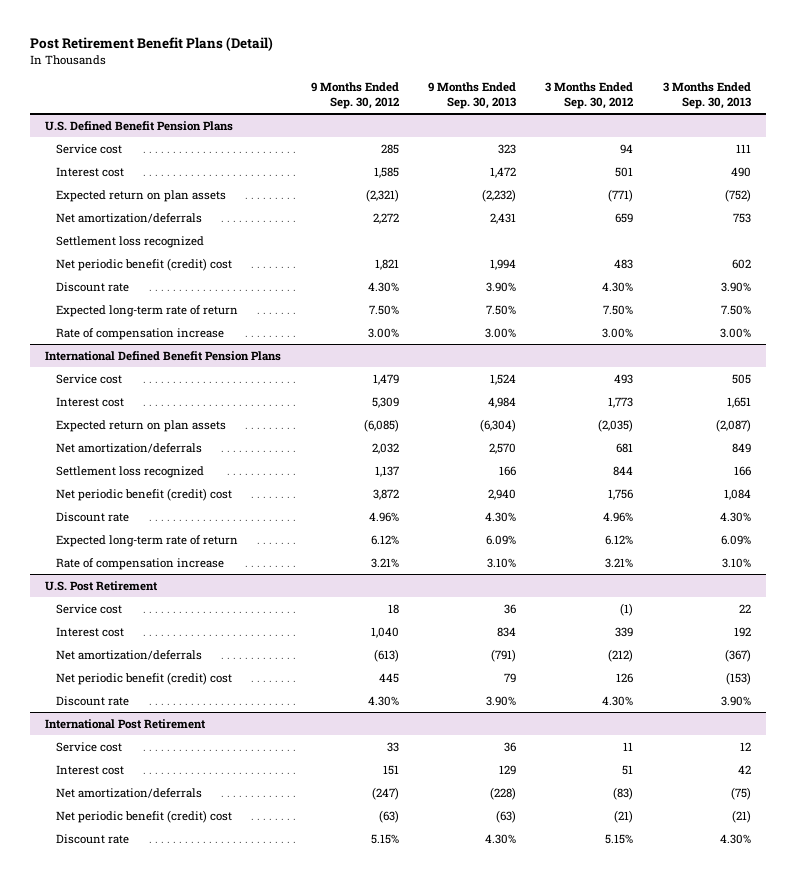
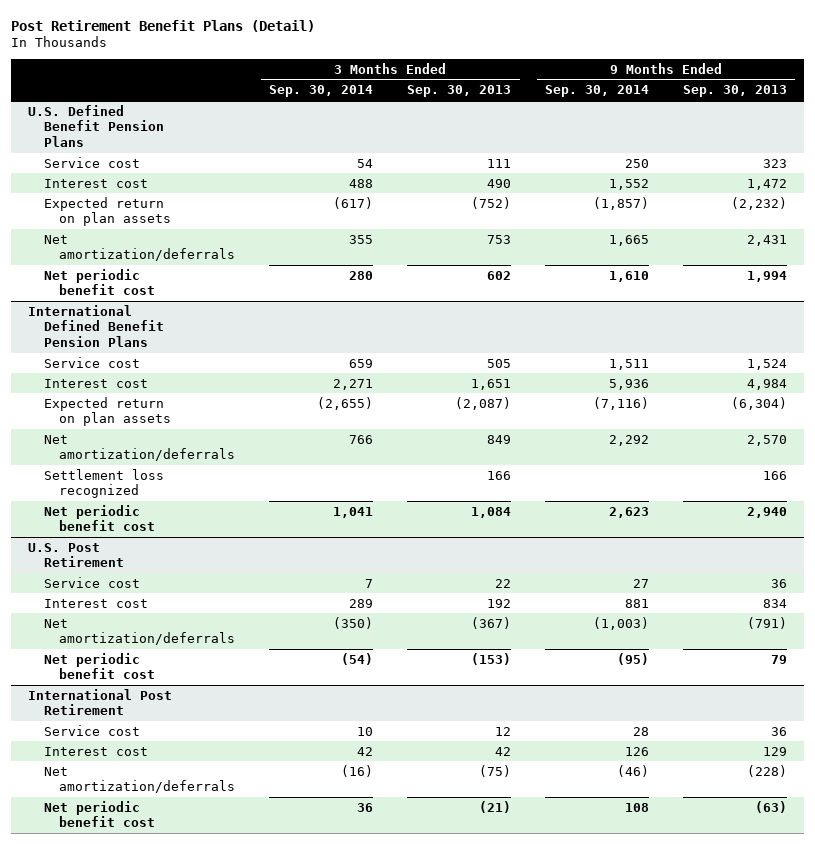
[310,82,399,109] 9 Months Ended Sep. 30, 2012 -> none
[545,82,634,109] 3 Months Ended Sep. 30, 2012 -> none
none -> [269,85,374,98] Sep. 30, 2014
none -> [545,85,650,98] Sep. 30, 2014
[55,235,204,248] Settlement loss recognized -> none
[55,281,129,292] Discount rate -> none
[55,304,238,317] Expected long-term rate of return -> none
[55,327,224,340] Rate of compensation increase -> none
[55,257,232,271] Net periodic benefit (credit) cost -> [43,268,156,296] Net periodic benefit cost
[55,511,129,522] Discount rate -> none
[55,534,238,547] Expected long-term rate of return -> none
[55,557,224,570] Rate of compensation increase -> none
[55,487,232,501] Net periodic benefit (credit) cost -> [43,504,156,532] Net periodic benefit cost
[55,695,129,706] Discount rate -> none
[55,671,232,685] Net periodic benefit (credit) cost -> [43,652,156,680] Net periodic benefit cost
[55,833,129,844] Discount rate -> none
[55,809,232,823] Net periodic benefit (credit) cost -> [43,800,156,828] Net periodic benefit cost

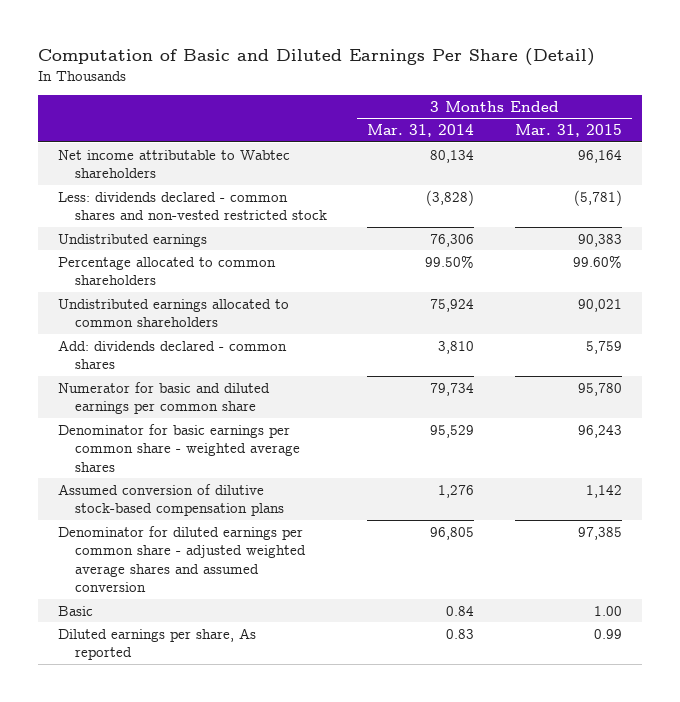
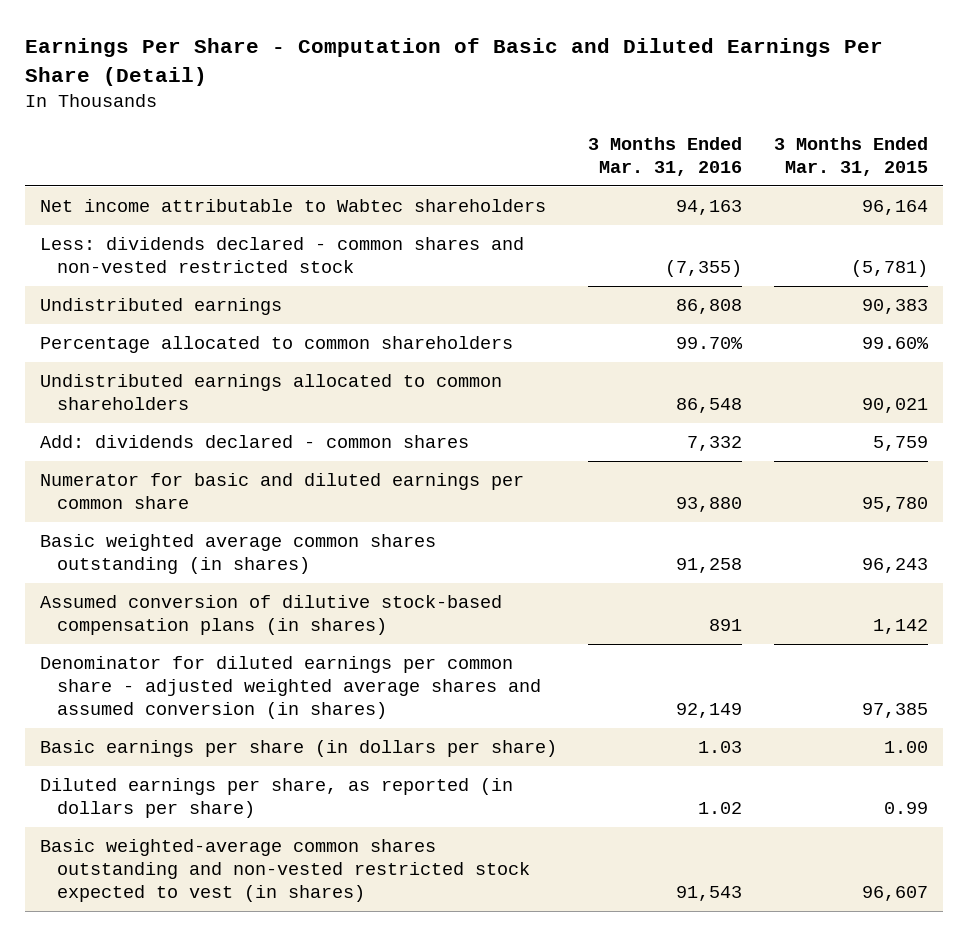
[37,47,595,66] Computation of Basic and Diluted Earnings Per Share (Detail) -> [24,38,883,86] Earnings Per Share - Computation of Basic and Diluted Earnings Per Share (Detail)
[367,124,475,138] Mar. 31, 2014 -> none
none -> [588,136,743,176] 3 Months Ended Mar. 31, 2016
[57,423,301,472] Denominator for basic earnings per common share - weighted average shares -> [40,533,437,574] Basic weighted average common shares outstanding (in shares)
[57,483,285,517] Assumed conversion of dilutive stock-based compensation plans -> [40,594,503,635] Assumed conversion of dilutive stock-based compensation plans (in shares)
[57,525,307,593] Denominator for diluted earnings per common share - adjusted weighted average shares and assumed conversion -> [40,655,541,719] Denominator for diluted earnings per common share - adjusted weighted average shares and assumed conversion (in shares)
[57,605,93,616] Basic -> [40,739,558,757] Basic earnings per share (in dollars per share)
[57,627,256,661] Diluted earnings per share, As reported -> [40,777,514,818] Diluted earnings per share, as reported (in dollars per share)
none -> [40,838,530,902] Basic weighted-average common shares outstanding and non-vested restricted stock expected to vest (in shares)

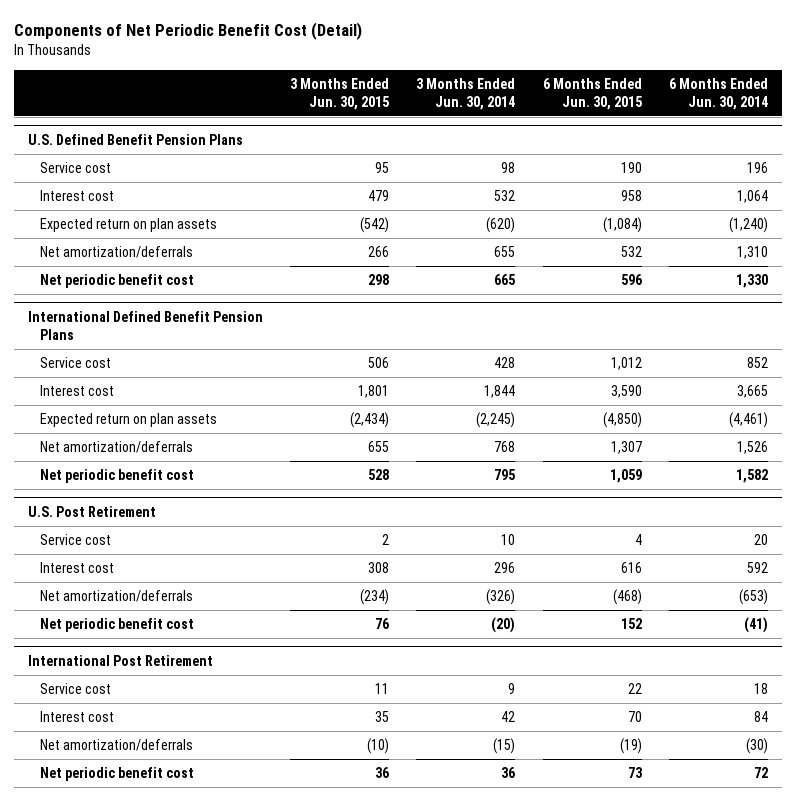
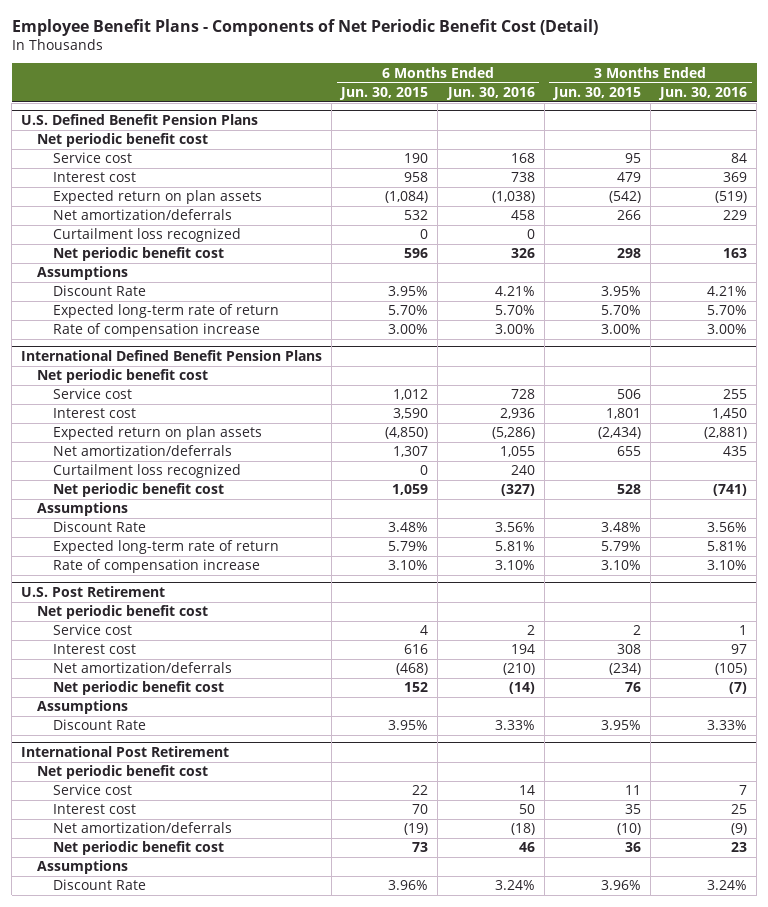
[14,22,363,41] Components of Net Periodic Benefit Cost (Detail) -> [11,19,598,37] Employee Benefit Plans - Components of Net Periodic Benefit Cost (Detail)
[416,77,516,110] 3 Months Ended Jun. 30, 2014 -> none
[668,77,768,110] 6 Months Ended Jun. 30, 2014 -> none
none -> [445,87,535,101] Jun. 30, 2016
none -> [657,87,747,101] Jun. 30, 2016
none -> [36,133,208,148] Net periodic benefit cost
none -> [52,228,241,243] Curtailment loss recognized
none -> [36,266,128,281] Assumptions
none -> [52,285,146,297] Discount Rate
none -> [52,304,279,319] Expected long-term rate of return
none -> [52,323,260,338] Rate of compensation increase
none -> [36,369,208,384] Net periodic benefit cost
none -> [52,464,241,479] Curtailment loss recognized
none -> [36,502,128,517] Assumptions
none -> [52,521,146,533] Discount Rate
none -> [52,540,279,555] Expected long-term rate of return
none -> [52,559,260,574] Rate of compensation increase
none -> [36,605,208,620] Net periodic benefit cost
none -> [36,700,128,715] Assumptions
none -> [52,719,146,731] Discount Rate
none -> [36,765,208,780] Net periodic benefit cost
none -> [36,860,128,875] Assumptions
none -> [52,879,146,891] Discount Rate

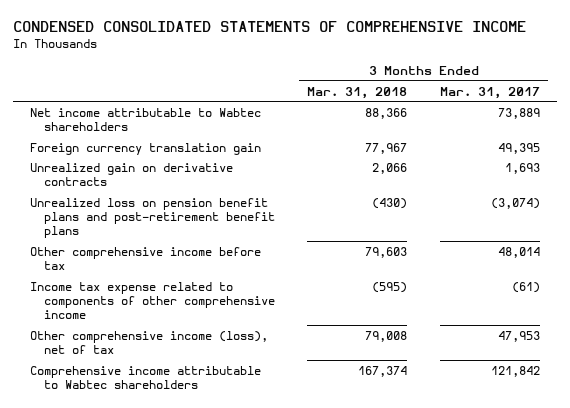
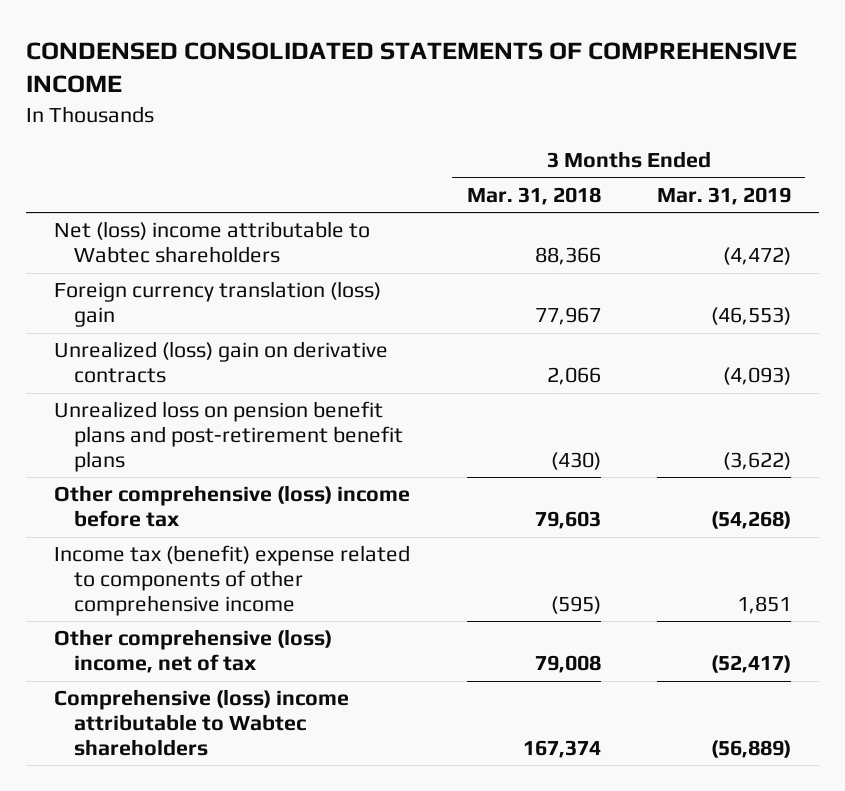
[440,86,541,99] Mar. 31, 2017 -> none
none -> [657,187,792,206] Mar. 31, 2019
[29,107,261,131] Net income attributable to Wabtec shareholders -> [53,221,370,264] Net (loss) income attributable to Wabtec shareholders
[29,142,261,155] Foreign currency translation gain -> [53,281,381,328] Foreign currency translation (loss) gain
[29,162,233,186] Unrealized gain on derivative contracts -> [53,341,388,384] Unrealized (loss) gain on derivative contracts
[29,246,261,270] Other comprehensive income before tax -> [53,485,410,528] Other comprehensive (loss) income before tax
[29,281,275,320] Income tax expense related to components of other comprehensive income -> [53,545,410,617] Income tax (benefit) expense related to components of other comprehensive income
[29,330,268,354] Other comprehensive income (loss), net of tax -> [53,629,332,674] Other comprehensive (loss) income, net of tax
[29,365,261,389] Comprehensive income attributable to Wabtec shareholders -> [53,689,349,757] Comprehensive (loss) income attributable to Wabtec shareholders

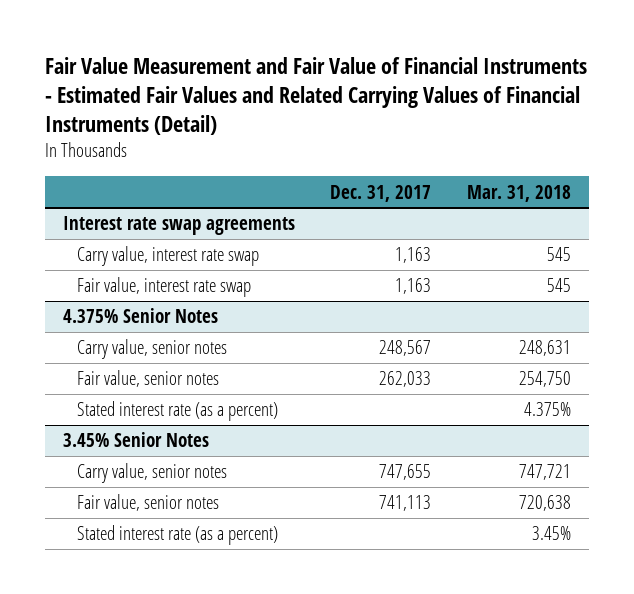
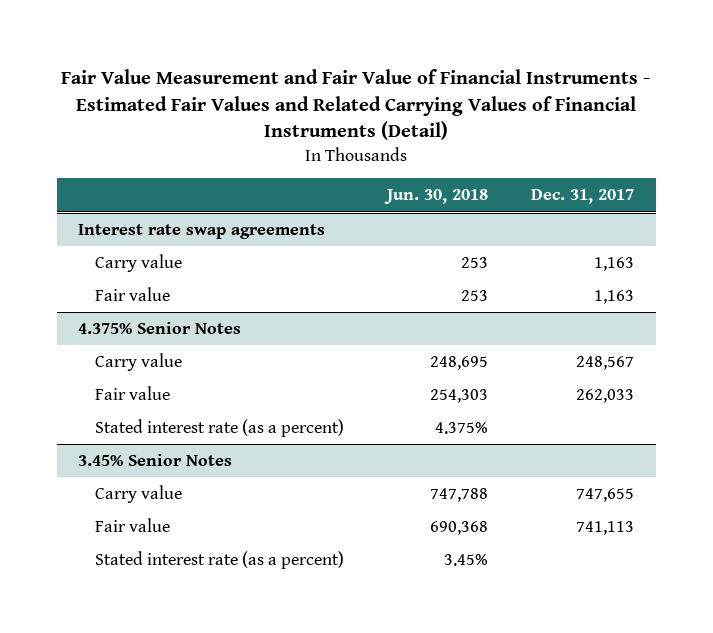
[467,184,572,202] Mar. 31, 2018 -> none
none -> [383,189,488,205] Jun. 30, 2018
[76,246,259,267] Carry value, interest rate swap -> [94,254,182,273] Carry value
[76,277,251,298] Fair value, interest rate swap -> [94,287,170,302] Fair value
[76,339,227,360] Carry value, senior notes -> [94,353,182,372] Carry value
[76,370,219,388] Fair value, senior notes -> [94,386,170,401] Fair value
[76,463,227,484] Carry value, senior notes -> [94,485,182,504] Carry value
[76,494,219,512] Fair value, senior notes -> [94,518,170,533] Fair value

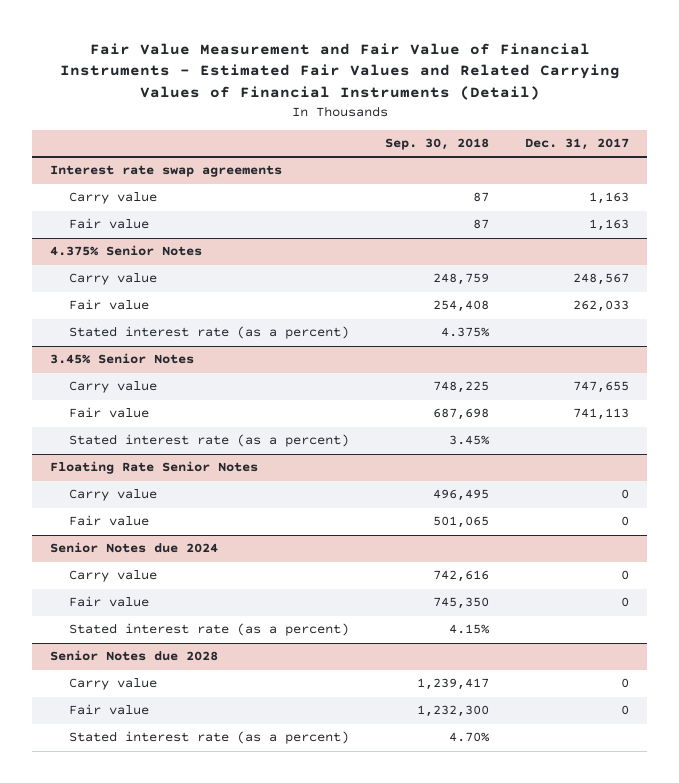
[383,189,488,205] Jun. 30, 2018 -> none
none -> [385,137,490,150] Sep. 30, 2018
none -> [50,461,259,475] Floating Rate Senior Notes
none -> [69,489,158,502] Carry value
none -> [69,515,150,527] Fair value
none -> [50,542,219,554] Senior Notes due 2024
none -> [69,570,158,583] Carry value
none -> [69,596,150,608] Fair value
none -> [69,623,350,637] Stated interest rate (as a percent)
none -> [50,650,219,662] Senior Notes due 2028
none -> [69,678,158,691] Carry value
none -> [69,704,150,716] Fair value
none -> [69,731,350,745] Stated interest rate (as a percent)

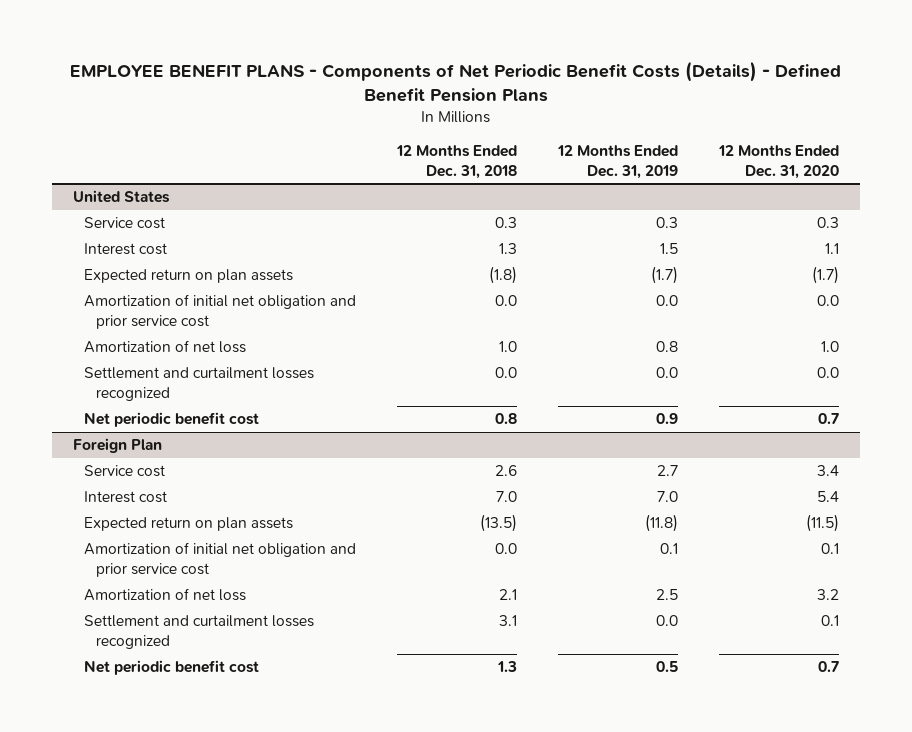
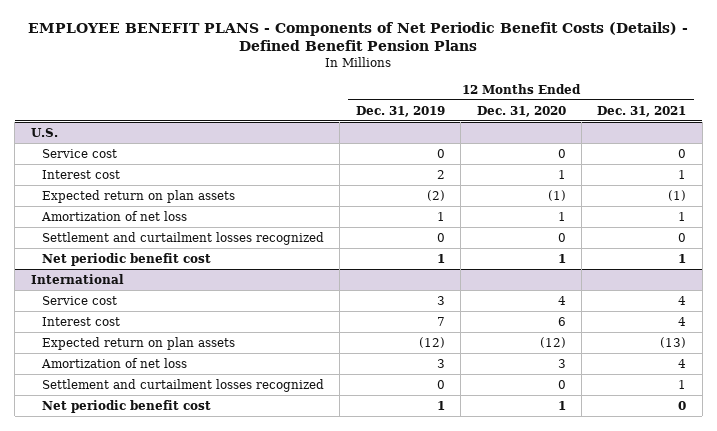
[396,145,518,179] 12 Months Ended Dec. 31, 2018 -> none
none -> [597,105,687,117] Dec. 31, 2021
[84,294,357,329] Amortization of initial net obligation and prior service cost -> none
[84,542,357,577] Amortization of initial net obligation and prior service cost -> none
[72,190,170,204] United States -> [30,127,58,137] U.S.
[656,217,679,229] 0.3 -> [436,148,445,158] 0
[817,217,840,229] 0.3 -> [557,148,566,158] 0
[660,243,679,255] 1.5 -> [436,169,445,179] 2
[825,243,840,255] 1.1 -> [557,169,566,179] 1
[651,266,679,285] (1.7) -> [426,189,445,201] (2)
[812,266,840,285] (1.7) -> [547,189,566,201] (1)
[656,341,679,353] 0.8 -> [436,211,445,221] 1
[821,341,840,353] 1.0 -> [557,211,566,221] 1
[656,367,679,379] 0.0 -> [436,232,445,242] 0
[817,367,840,379] 0.0 -> [557,232,566,242] 0
[656,413,679,425] 0.9 -> [436,253,445,263] 1
[818,413,840,425] 0.7 -> [557,253,566,263] 1
[72,438,162,454] Foreign Plan -> [30,273,124,284] International
[657,465,679,477] 2.7 -> [436,295,445,305] 3
[817,465,840,477] 3.4 -> [557,295,566,305] 4
[657,491,679,503] 7.0 -> [436,316,445,326] 7
[817,491,840,503] 5.4 -> [557,316,566,326] 6
[645,514,679,533] (11.8) -> [418,336,445,348] (12)
[806,514,840,533] (11.5) -> [539,336,566,348] (12)
[656,589,679,601] 2.5 -> [436,358,445,368] 3
[817,589,840,601] 3.2 -> [557,358,566,368] 3
[656,615,679,627] 0.0 -> [436,379,445,389] 0
[821,615,840,627] 0.1 -> [557,379,566,389] 0
[656,661,679,673] 0.5 -> [436,400,445,410] 1
[818,661,840,673] 0.7 -> [557,400,566,410] 1

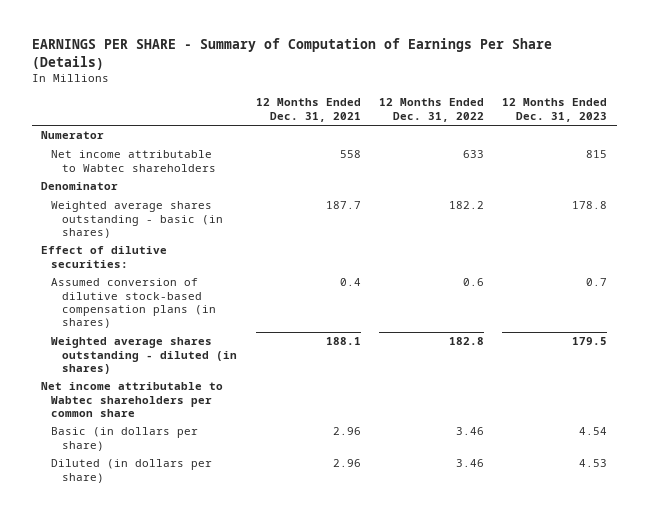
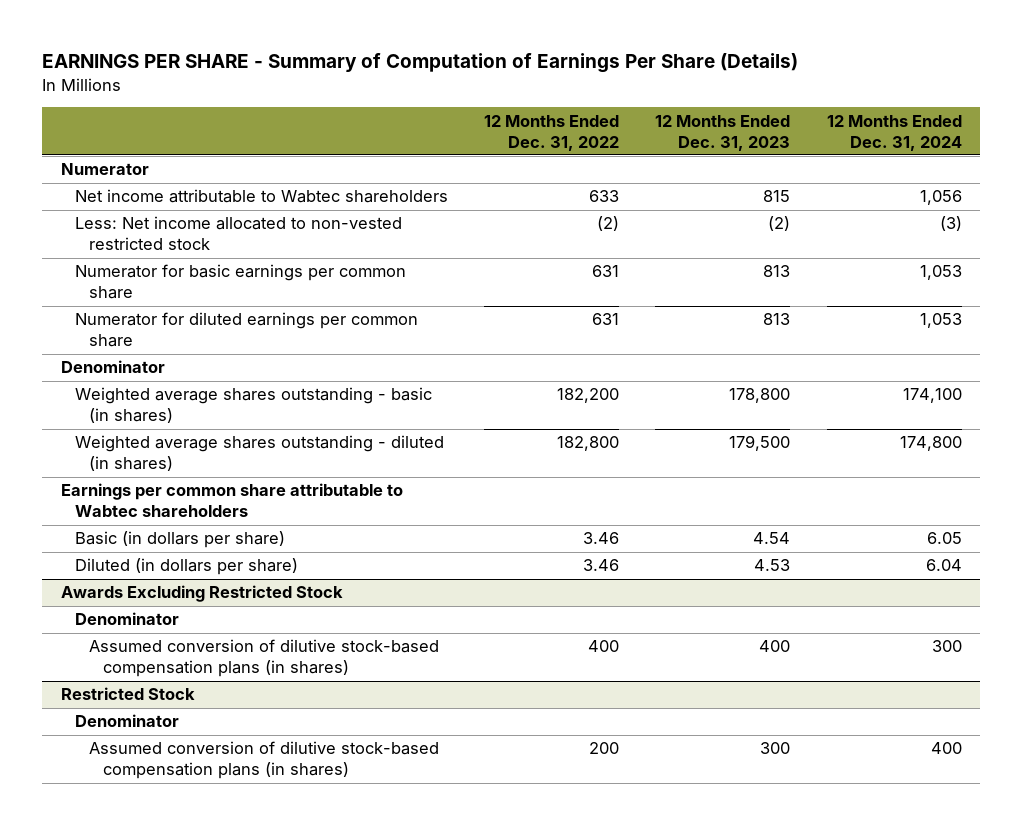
[255,98,361,122] 12 Months Ended Dec. 31, 2021 -> none
none -> [826,114,962,151] 12 Months Ended Dec. 31, 2024
none -> [74,216,402,251] Less: Net income allocated to non-vested restricted stock
none -> [74,264,406,300] Numerator for basic earnings per common share
none -> [74,312,418,348] Numerator for diluted earnings per common share
[40,246,167,268] Effect of dilutive securities: -> none
[51,278,217,329] Assumed conversion of dilutive stock-based compensation plans (in shares) -> none
[448,201,484,210] 182.2 -> [557,388,620,404] 182,200
[572,201,608,210] 178.8 -> [729,388,791,404] 178,800
[448,337,484,346] 182.8 -> [557,436,620,452] 182,800
[572,337,608,346] 179.5 -> [729,435,791,452] 179,500
[40,382,223,417] Net income attributable to Wabtec shareholders per common share -> [60,483,403,518] Earnings per common share attributable to Wabtec shareholders
none -> [60,585,343,603] Awards Excluding Restricted Stock
none -> [74,612,179,626] Denominator
none -> [88,639,439,678] Assumed conversion of dilutive stock-based compensation plans (in shares)
none -> [60,687,195,701] Restricted Stock
none -> [74,714,179,728] Denominator
none -> [88,741,439,780] Assumed conversion of dilutive stock-based compensation plans (in shares)

